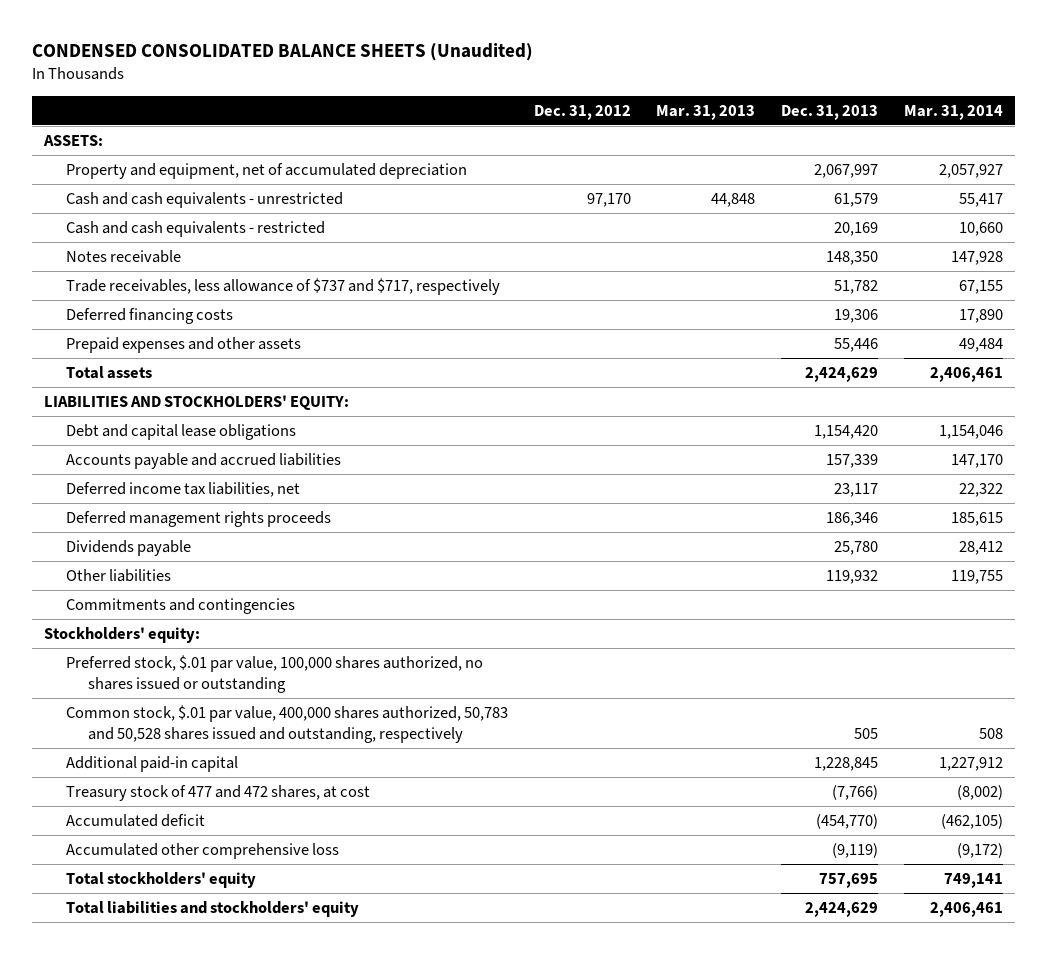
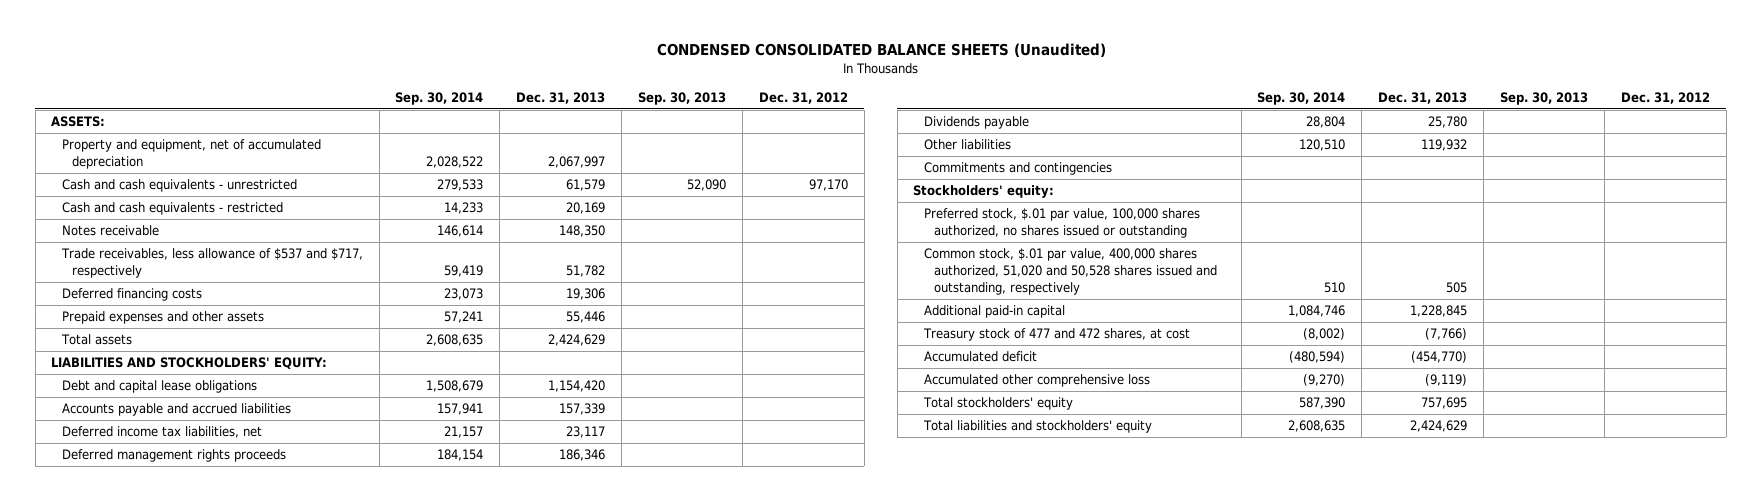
[656,104,756,120] Mar. 31, 2013 -> none
[903,104,1003,120] Mar. 31, 2014 -> none
none -> [395,92,484,106] Sep. 30, 2014
none -> [638,92,727,106] Sep. 30, 2013
[66,277,501,295] Trade receivables, less allowance of $737 and $717, respectively -> [60,248,363,279] Trade receivables, less allowance of $537 and $717, respectively
[66,704,509,744] Common stock, $.01 par value, 400,000 shares authorized, 50,783 and 50,528 shares issued and outstanding, respectively -> [923,248,1217,296] Common stock, $.01 par value, 400,000 shares authorized, 51,020 and 50,528 shares issued and outstanding, respectively

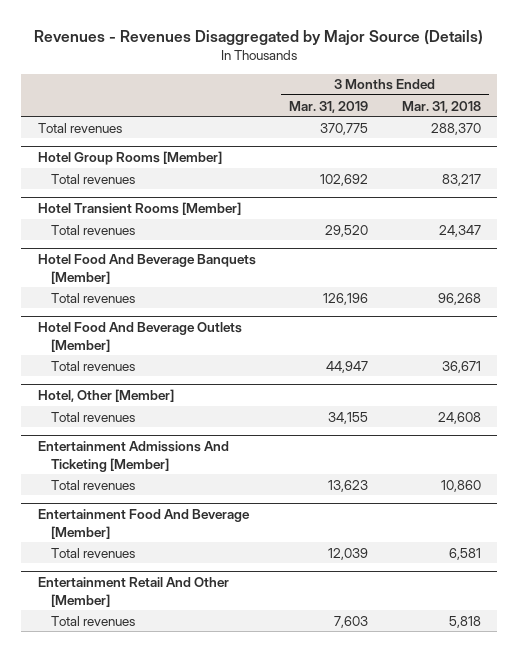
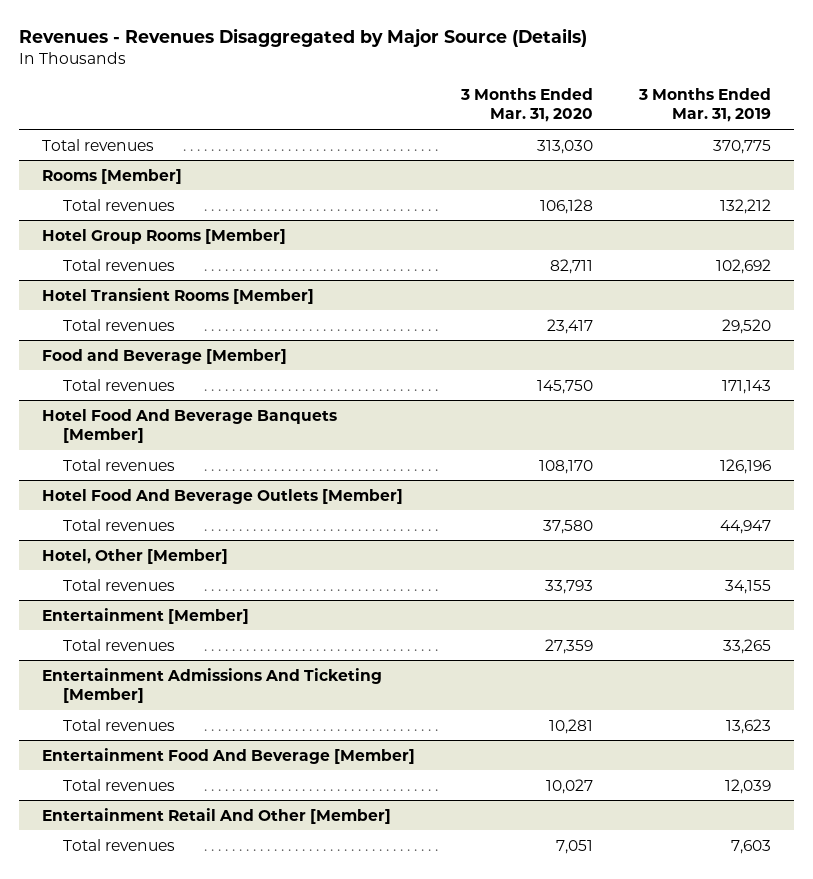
[401,100,481,113] Mar. 31, 2018 -> none
none -> [459,87,593,123] 3 Months Ended Mar. 31, 2020
none -> [42,168,183,184] Rooms [Member]
none -> [63,198,176,211] Total revenues
none -> [42,348,288,364] Food and Beverage [Member]
none -> [63,378,176,391] Total revenues
none -> [42,607,250,624] Entertainment [Member]
none -> [63,638,176,651] Total revenues

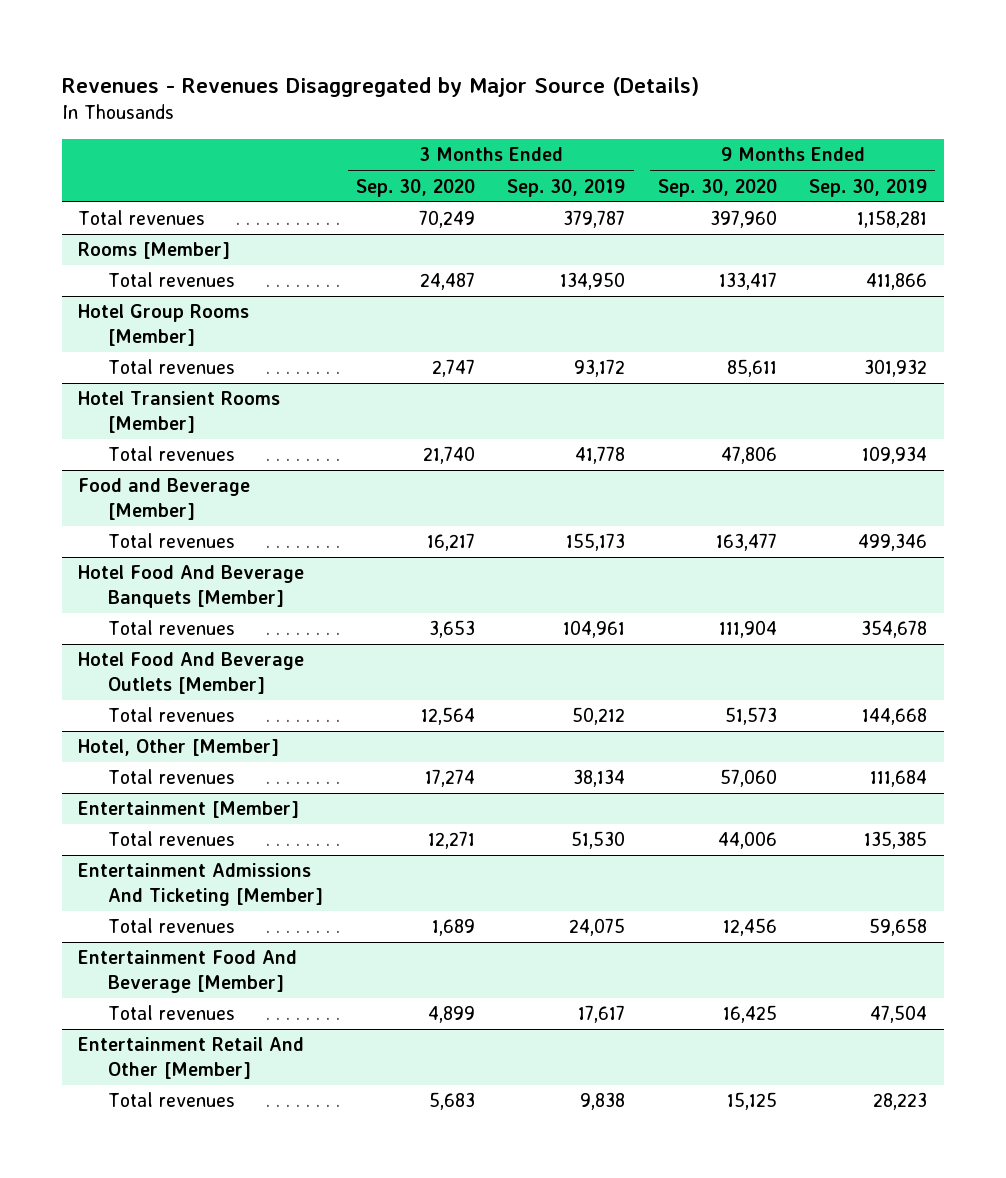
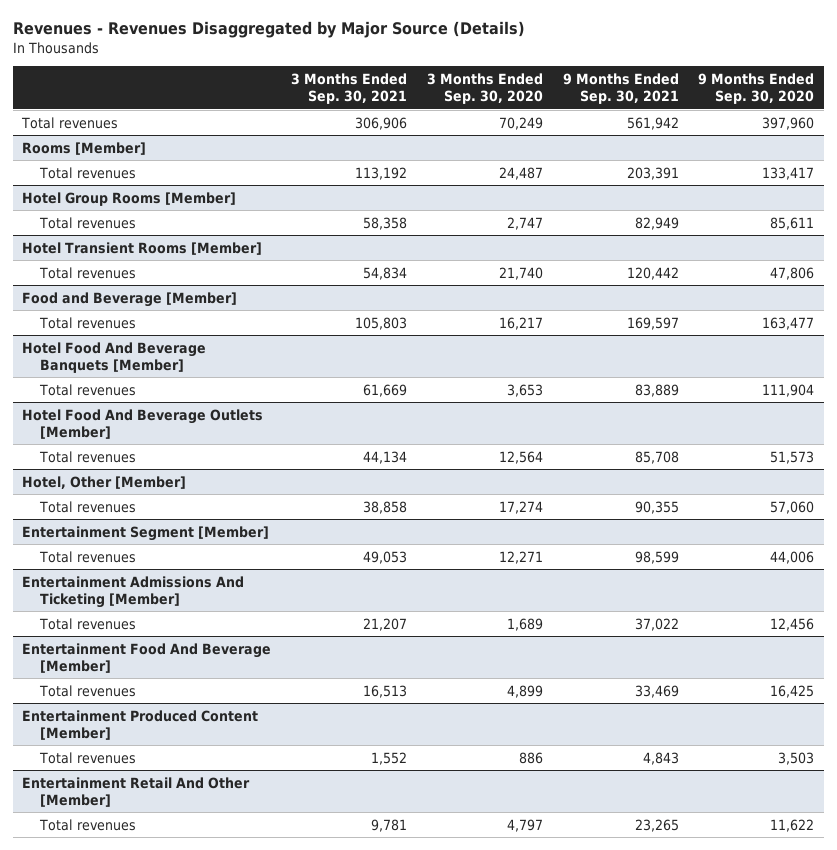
[507,178,626,197] Sep. 30, 2019 -> none
[809,178,928,197] Sep. 30, 2019 -> none
none -> [291,73,408,105] 3 Months Ended Sep. 30, 2021
none -> [562,73,679,105] 9 Months Ended Sep. 30, 2021
[78,801,300,819] Entertainment [Member] -> [22,525,270,541] Entertainment Segment [Member]
none -> [22,709,259,740] Entertainment Produced Content [Member]
none -> [38,751,136,764] Total revenues
[428,1092,475,1111] 5,683 -> [506,818,543,832] 4,797
[726,1092,777,1111] 15,125 -> [770,818,815,832] 11,622

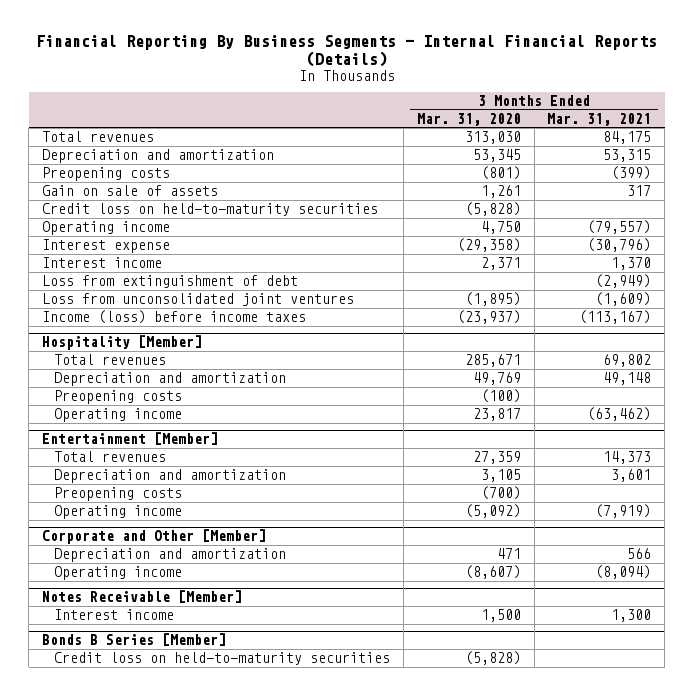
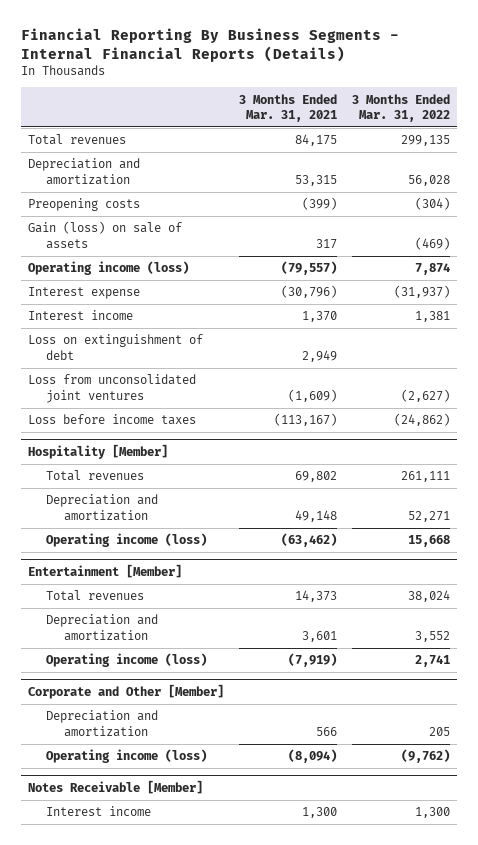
[416,113,521,127] Mar. 31, 2020 -> none
none -> [351,93,450,122] 3 Months Ended Mar. 31, 2022
[41,203,378,217] Credit loss on held-to-maturity securities -> none
[41,185,218,197] Gain on sale of assets -> [28,221,183,249] Gain (loss) on sale of assets
[41,221,170,236] Operating income -> [28,261,190,276] Operating income (loss)
[41,275,298,289] Loss from extinguishment of debt -> [28,334,204,360] Loss on extinguishment of debt
[595,274,652,289] (2,949) -> [302,349,338,362] 2,949
[41,310,306,325] Income (loss) before income taxes -> [28,414,197,426] Loss before income taxes
[54,390,183,405] Preopening costs -> none
[54,408,183,423] Operating income -> [46,533,208,548] Operating income (loss)
[54,487,183,502] Preopening costs -> none
[54,505,183,520] Operating income -> [46,653,208,668] Operating income (loss)
[54,566,183,581] Operating income -> [46,749,208,764] Operating income (loss)
[41,633,226,647] Bonds B Series [Member] -> none
[54,652,391,666] Credit loss on held-to-maturity securities -> none

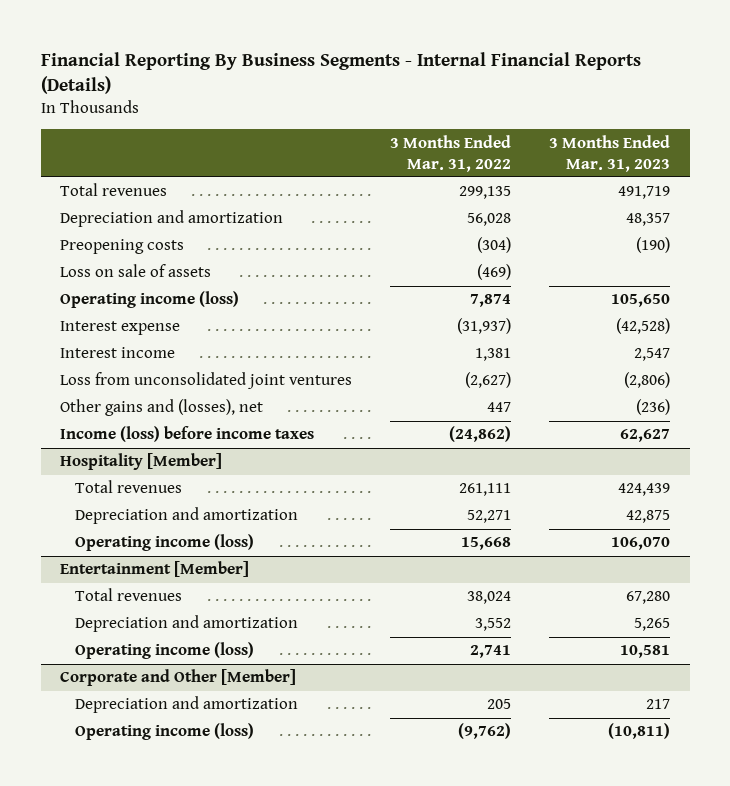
[239,93,338,122] 3 Months Ended Mar. 31, 2021 -> none
none -> [549,134,671,172] 3 Months Ended Mar. 31, 2023
[28,221,183,249] Gain (loss) on sale of assets -> [59,264,211,278] Loss on sale of assets
[28,334,204,360] Loss on extinguishment of debt -> none
none -> [59,399,263,417] Other gains and (losses), net
[28,414,197,426] Loss before income taxes -> [59,426,314,443] Income (loss) before income taxes
[28,780,204,795] Notes Receivable [Member] -> none
[46,806,152,817] Interest income -> none

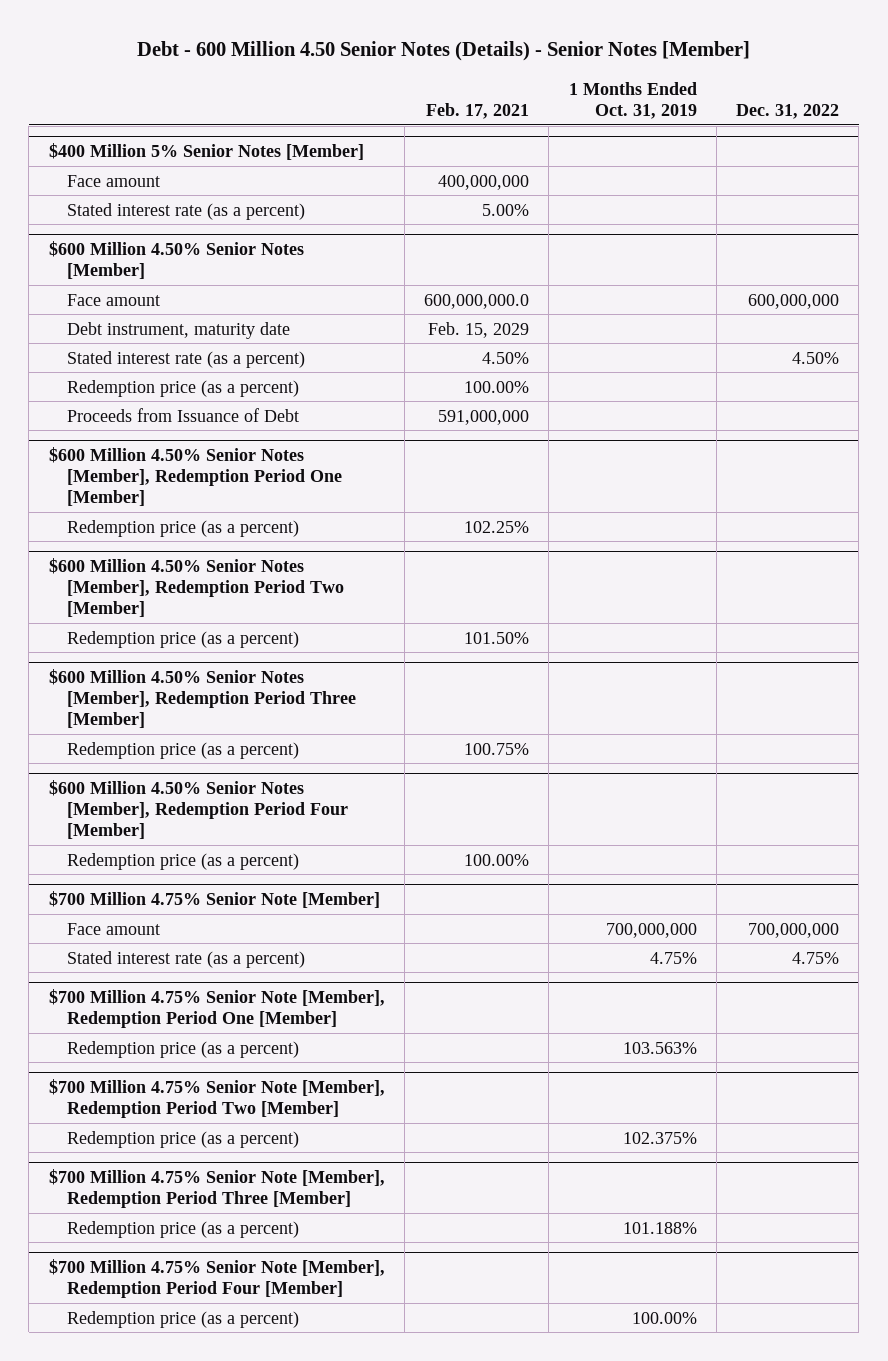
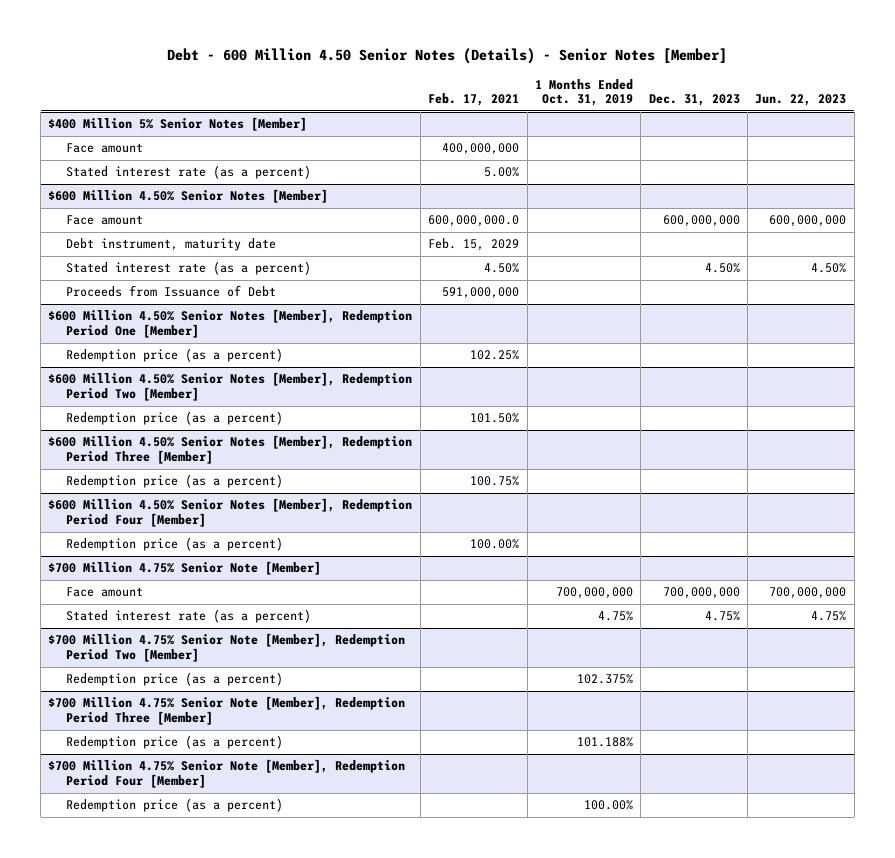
[736,104,840,120] Dec. 31, 2022 -> none
none -> [648,94,740,107] Dec. 31, 2023
none -> [755,94,847,107] Jun. 22, 2023
[67,379,300,397] Redemption price (as a percent) -> none
[48,989,385,1029] $700 Million 4.75% Senior Note [Member], Redemption Period One [Member] -> none
[67,1040,300,1058] Redemption price (as a percent) -> none

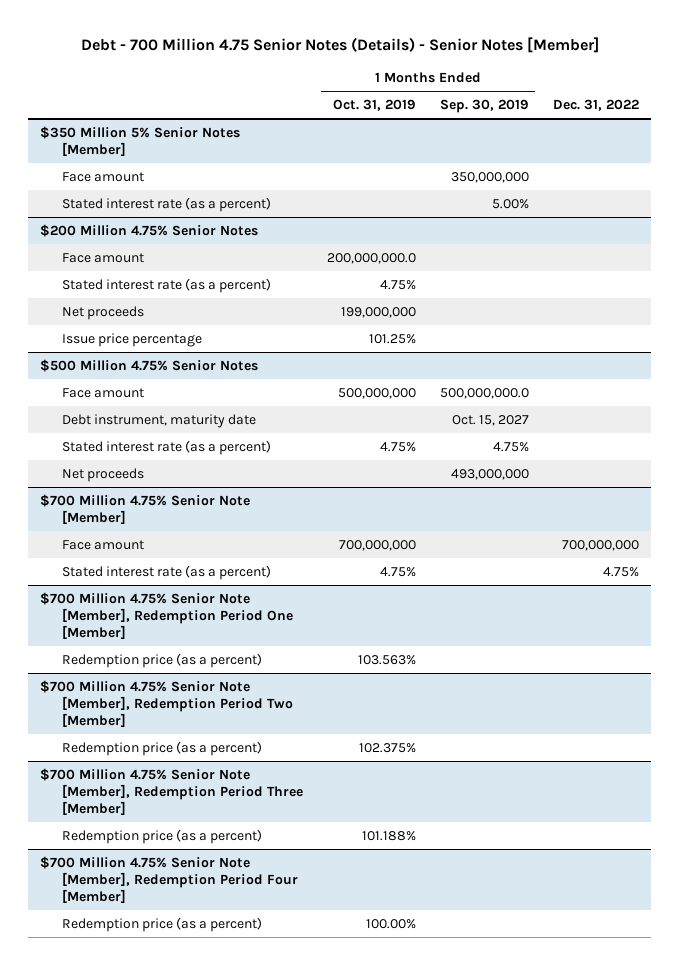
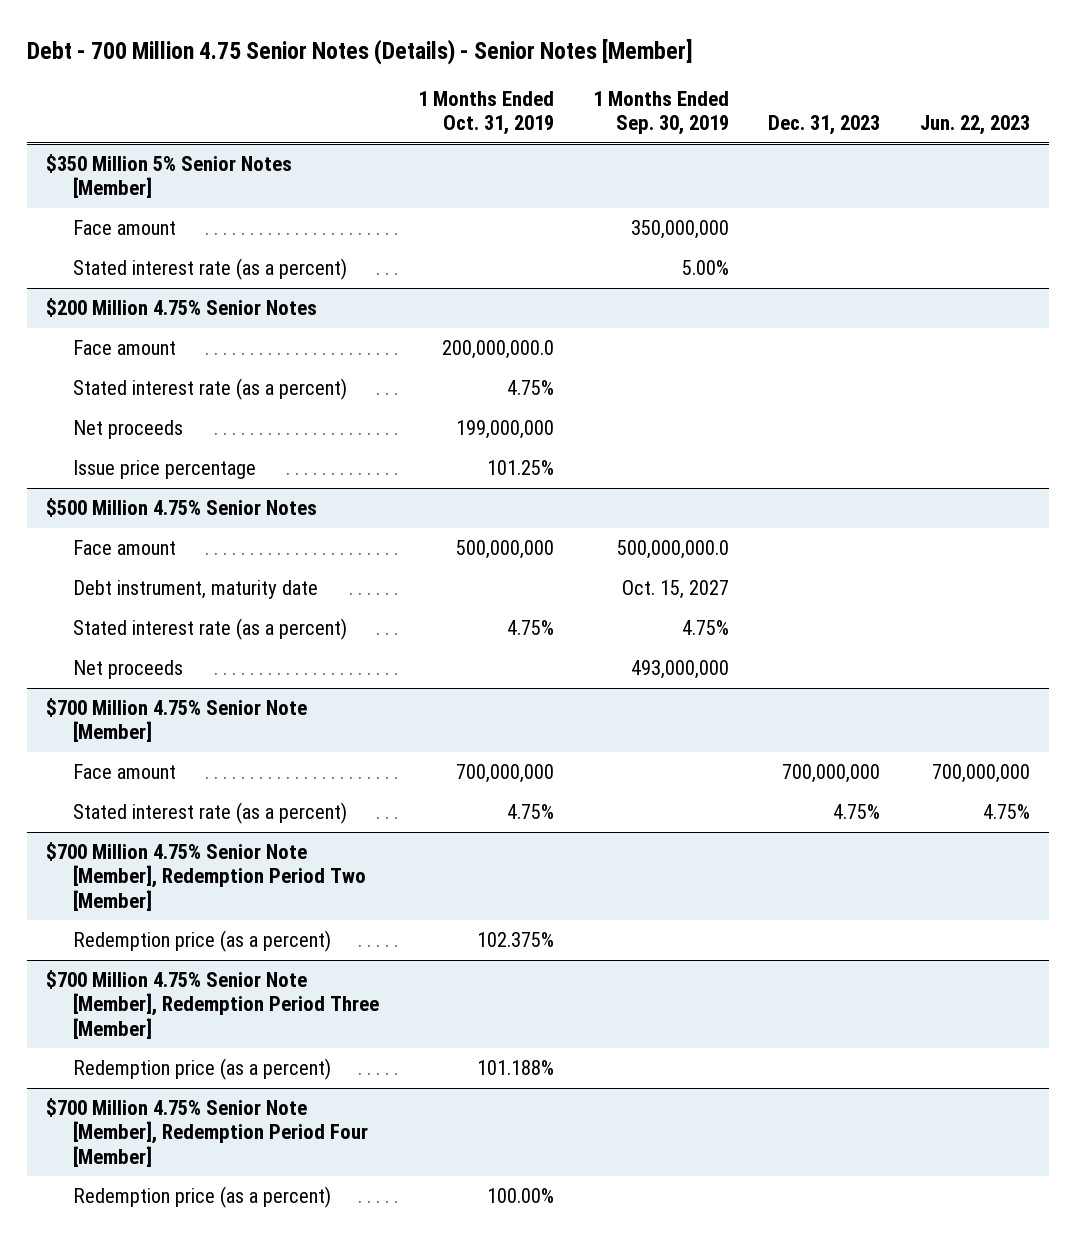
[553,99,640,112] Dec. 31, 2022 -> none
none -> [768,115,881,136] Dec. 31, 2023
none -> [919,115,1030,136] Jun. 22, 2023
[40,591,294,640] $700 Million 4.75% Senior Note [Member], Redemption Period One [Member] -> none
[62,652,263,668] Redemption price (as a percent) -> none

